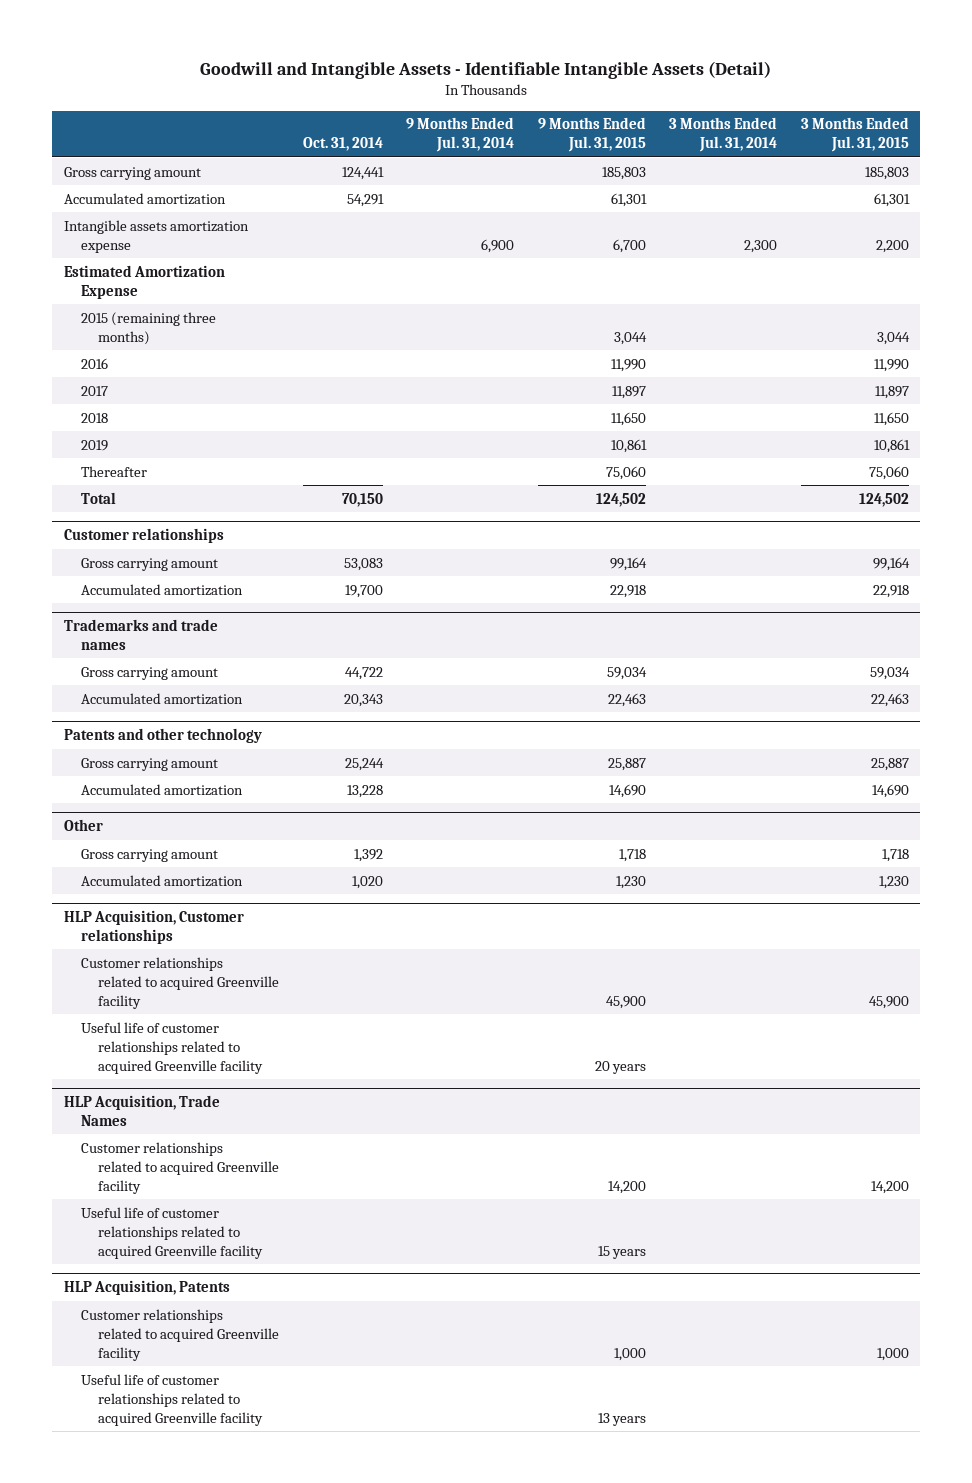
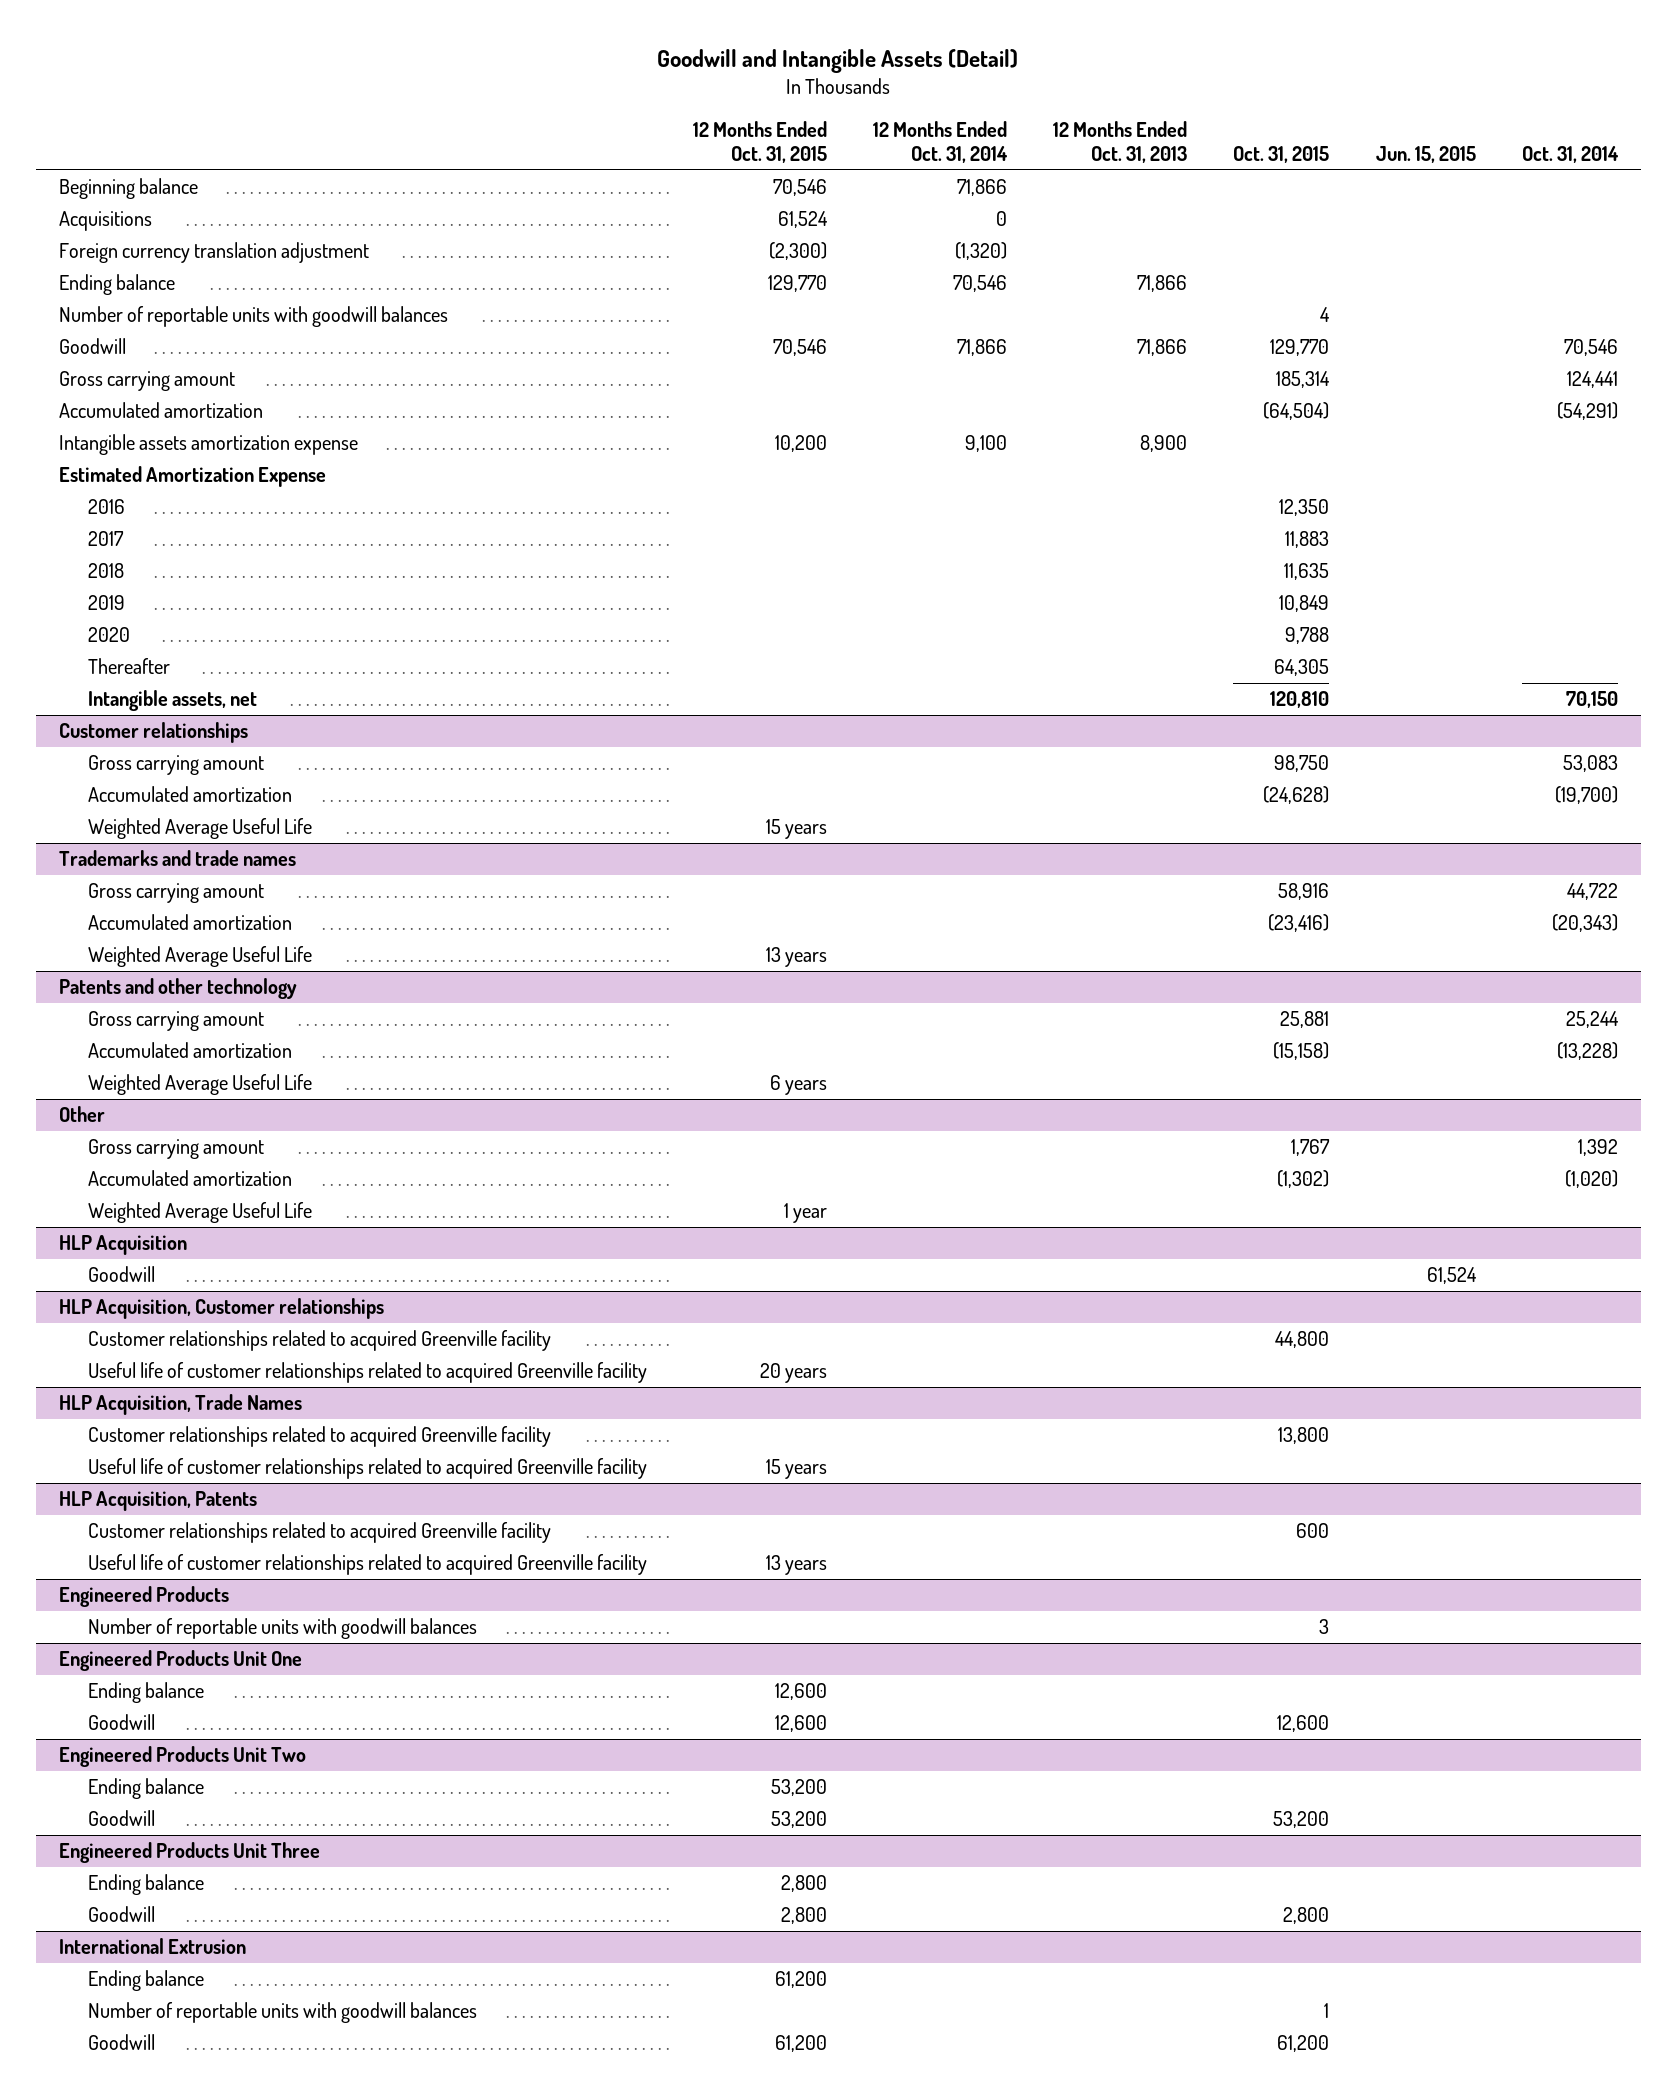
[200,61,772,80] Goodwill and Intangible Assets - Identifiable Intangible Assets (Detail) -> [657,48,1019,73] Goodwill and Intangible Assets (Detail)
[406,117,515,153] 9 Months Ended Jul. 31, 2014 -> none
[537,117,646,153] 9 Months Ended Jul. 31, 2015 -> none
[669,117,778,153] 3 Months Ended Jul. 31, 2014 -> none
[800,117,909,153] 3 Months Ended Jul. 31, 2015 -> none
none -> [692,121,827,164] 12 Months Ended Oct. 31, 2015
none -> [873,121,1009,164] 12 Months Ended Oct. 31, 2014
none -> [1053,121,1188,164] 12 Months Ended Oct. 31, 2013
none -> [1233,146,1330,164] Oct. 31, 2015
none -> [1375,146,1476,164] Jun. 15, 2015
none -> [58,178,198,200] Beginning balance
none -> [58,211,152,232] Acquisitions
none -> [58,242,369,264] Foreign currency translation adjustment
none -> [58,274,175,296] Ending balance
none -> [58,306,448,328] Number of reportable units with goodwill balances
none -> [58,338,126,355] Goodwill
[346,193,384,207] 54,291 -> [1556,402,1618,421] (54,291)
[80,311,216,345] 2015 (remaining three months) -> none
none -> [87,627,130,643] 2020
[80,491,116,504] Total -> [87,690,257,712] Intangible assets, net
[344,584,383,598] 19,700 -> [1554,786,1618,805] (19,700)
none -> [87,818,312,840] Weighted Average Useful Life
[343,693,383,707] 20,343 -> [1551,914,1618,933] (20,343)
none -> [87,946,312,968] Weighted Average Useful Life
[346,784,383,798] 13,228 -> [1556,1042,1618,1061] (13,228)
none -> [87,1074,312,1096] Weighted Average Useful Life
[351,875,383,889] 1,020 -> [1564,1170,1618,1189] (1,020)
none -> [87,1202,312,1224] Weighted Average Useful Life
none -> [58,1235,187,1256] HLP Acquisition
none -> [87,1266,155,1283] Goodwill
none -> [58,1586,229,1608] Engineered Products
none -> [87,1618,477,1640] Number of reportable units with goodwill balances
none -> [58,1650,302,1672] Engineered Products Unit One
none -> [87,1682,204,1704] Ending balance
none -> [87,1714,155,1731] Goodwill
none -> [58,1746,306,1768] Engineered Products Unit Two
none -> [87,1778,204,1800] Ending balance
none -> [87,1810,155,1827] Goodwill
none -> [58,1842,320,1864] Engineered Products Unit Three
none -> [87,1874,204,1896] Ending balance
none -> [87,1906,155,1923] Goodwill
none -> [58,1938,246,1955] International Extrusion
none -> [87,1970,204,1992] Ending balance
none -> [87,2002,477,2024] Number of reportable units with goodwill balances
none -> [87,2034,155,2051] Goodwill

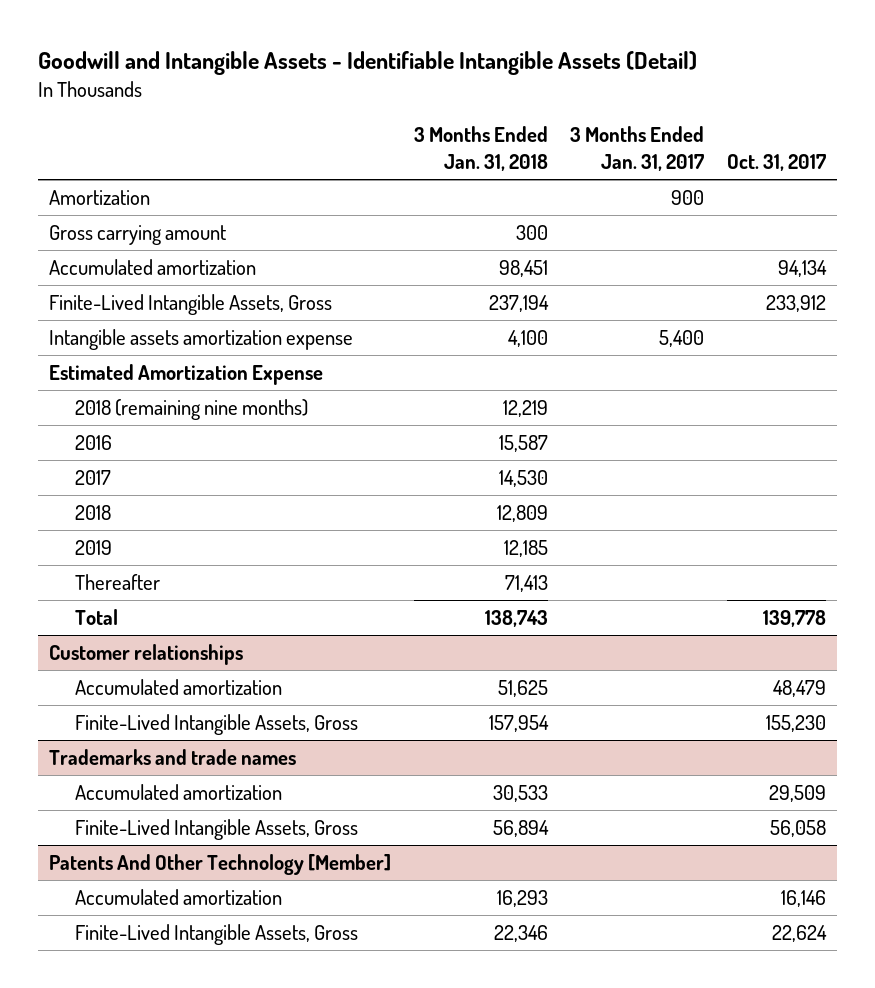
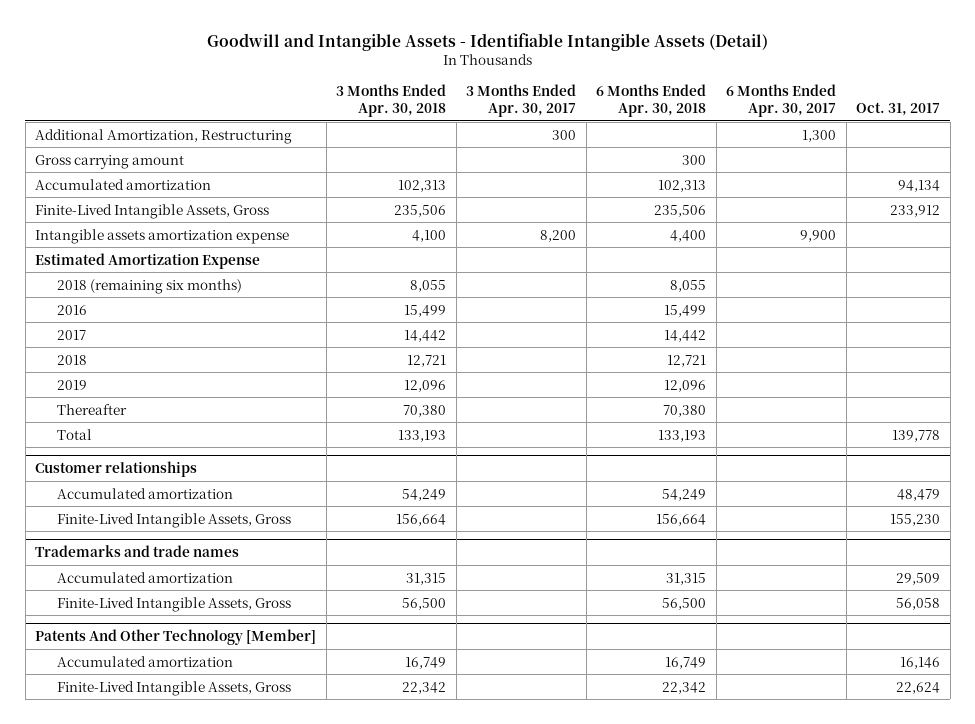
[413,126,548,171] 3 Months Ended Jan. 31, 2018 -> none
[570,126,705,171] 3 Months Ended Jan. 31, 2017 -> none
none -> [336,84,447,118] 3 Months Ended Apr. 30, 2018
none -> [466,84,577,118] 3 Months Ended Apr. 30, 2017
none -> [596,84,707,118] 6 Months Ended Apr. 30, 2018
none -> [726,84,837,118] 6 Months Ended Apr. 30, 2017
[48,190,150,206] Amortization -> none
none -> [35,128,293,144] Additional Amortization, Restructuring
[75,399,309,421] 2018 (remaining nine months) -> [56,278,242,294] 2018 (remaining six months)

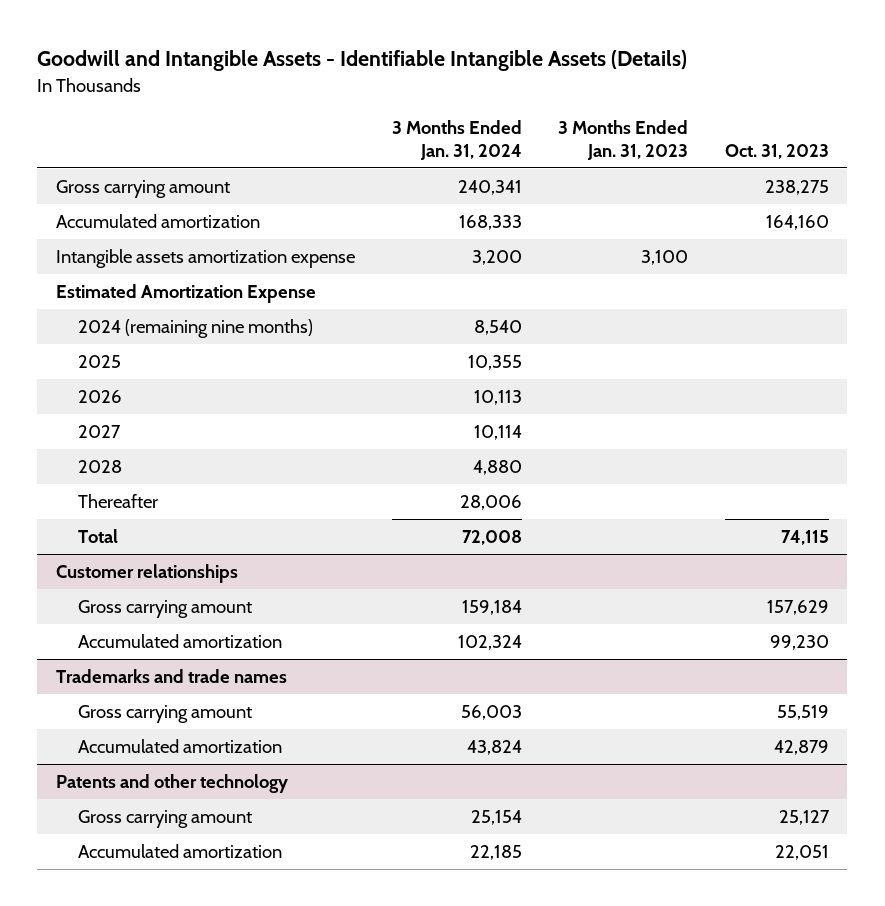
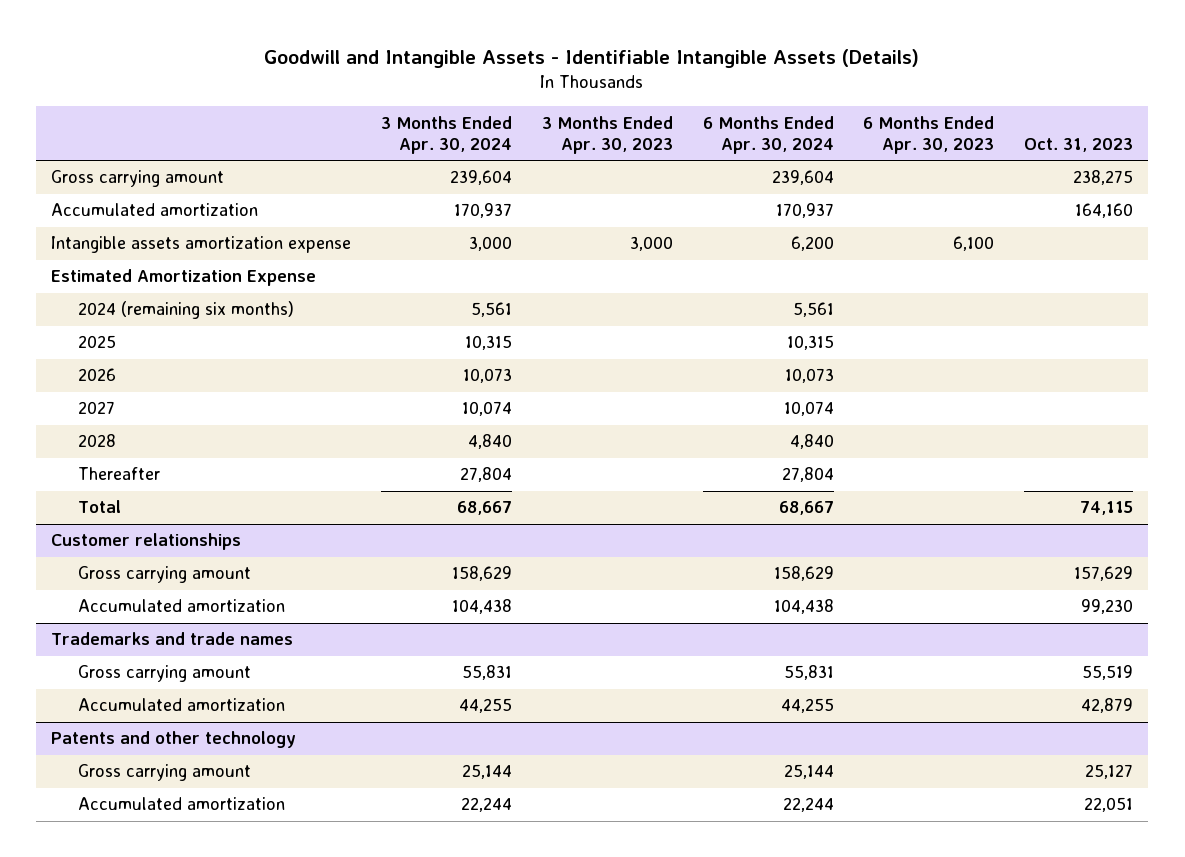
[391,120,522,160] 3 Months Ended Jan. 31, 2024 -> none
[558,120,689,160] 3 Months Ended Jan. 31, 2023 -> none
none -> [381,115,513,154] 3 Months Ended Apr. 30, 2024
none -> [541,115,673,154] 3 Months Ended Apr. 30, 2023
none -> [702,115,834,154] 6 Months Ended Apr. 30, 2024
none -> [863,115,995,154] 6 Months Ended Apr. 30, 2023
[78,319,314,339] 2024 (remaining nine months) -> [78,301,295,320] 2024 (remaining six months)

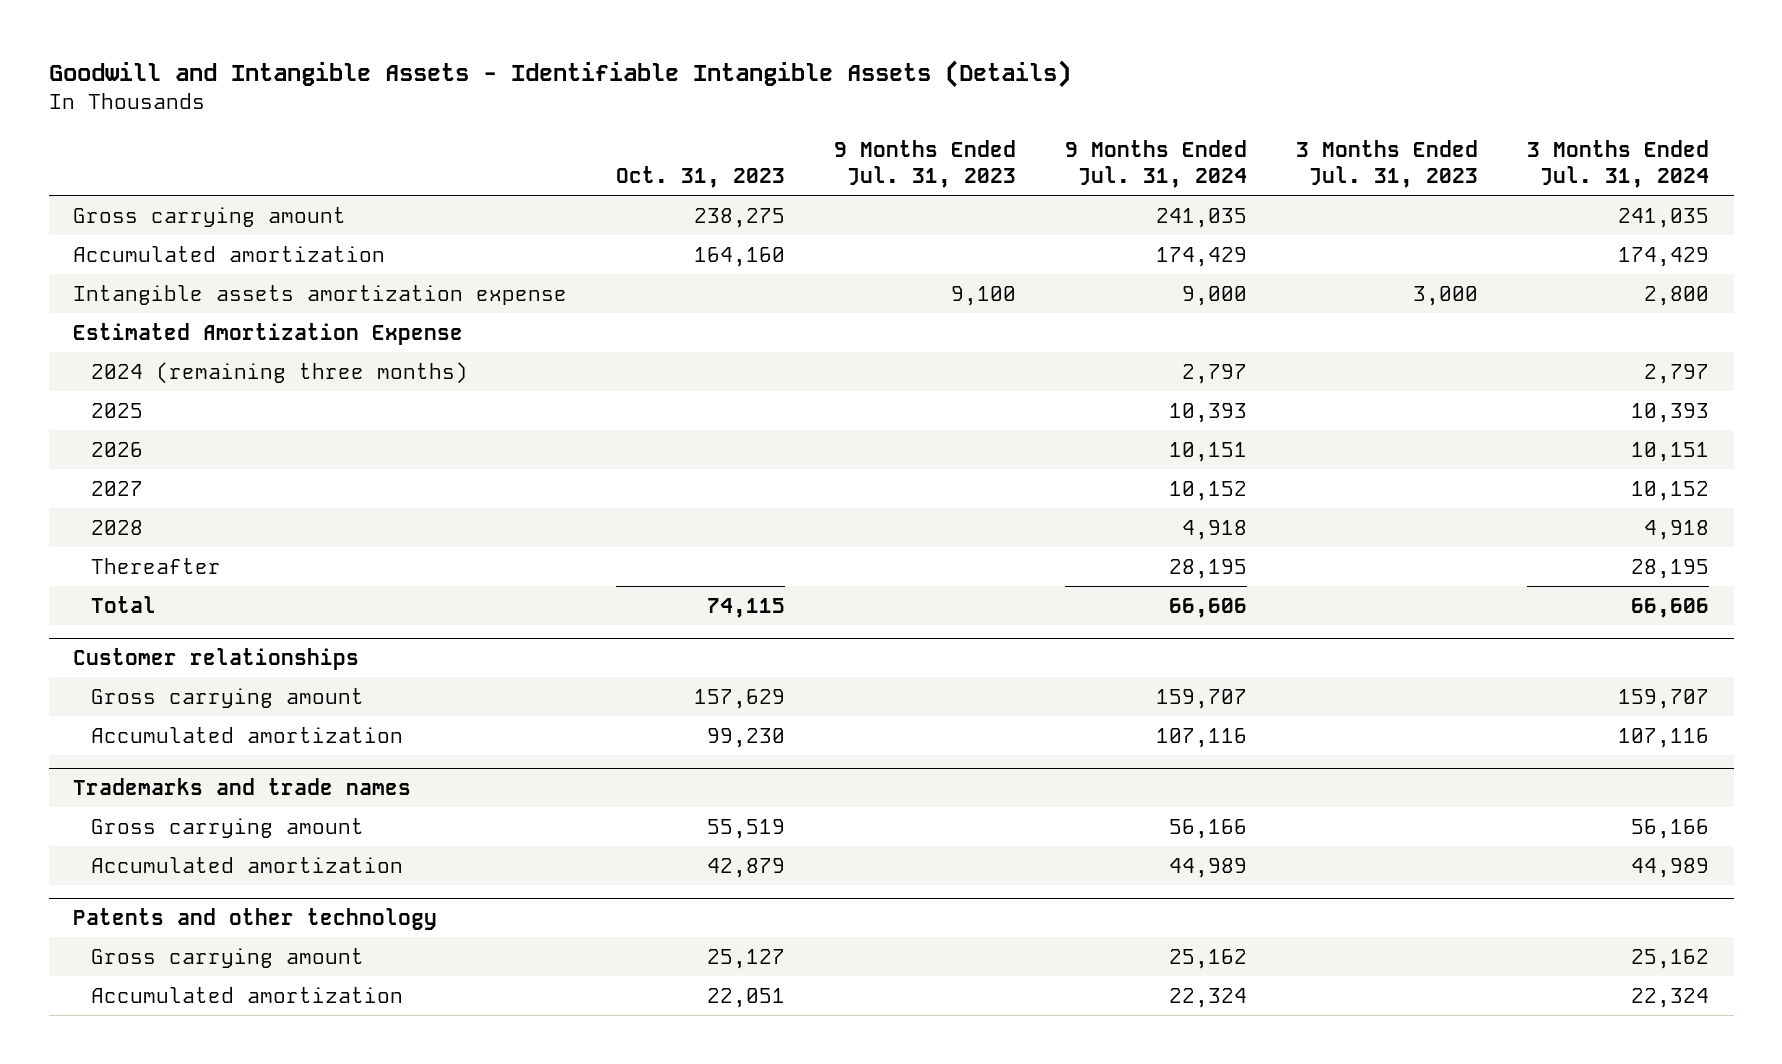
[381,115,513,154] 3 Months Ended Apr. 30, 2024 -> none
[541,115,673,154] 3 Months Ended Apr. 30, 2023 -> none
[702,115,834,154] 6 Months Ended Apr. 30, 2024 -> none
[863,115,995,154] 6 Months Ended Apr. 30, 2023 -> none
none -> [834,139,1017,188] 9 Months Ended Jul. 31, 2023
none -> [1065,139,1248,188] 9 Months Ended Jul. 31, 2024
none -> [1296,139,1479,188] 3 Months Ended Jul. 31, 2023
none -> [1527,139,1710,188] 3 Months Ended Jul. 31, 2024
[78,301,295,320] 2024 (remaining six months) -> [90,361,468,384] 2024 (remaining three months)

